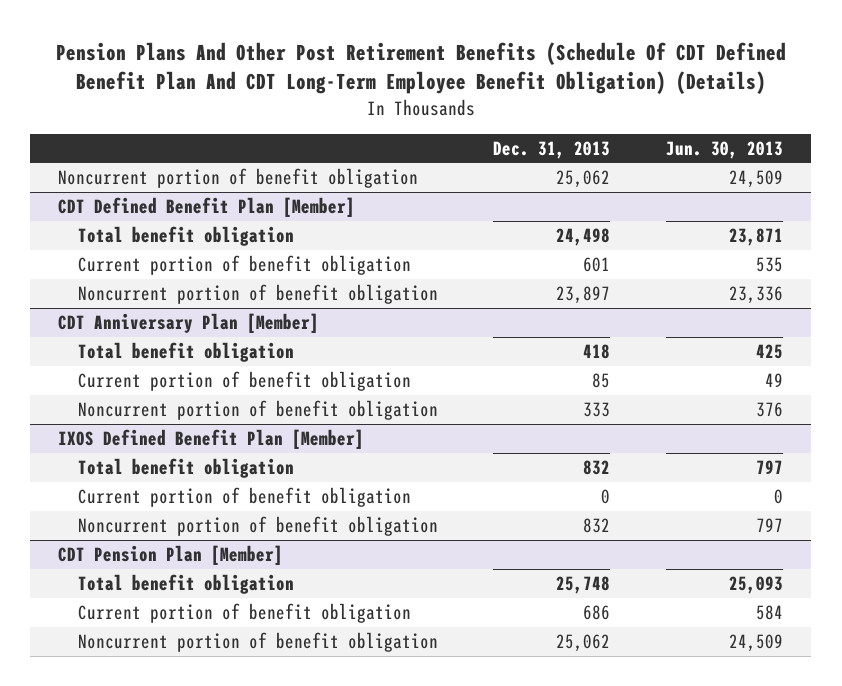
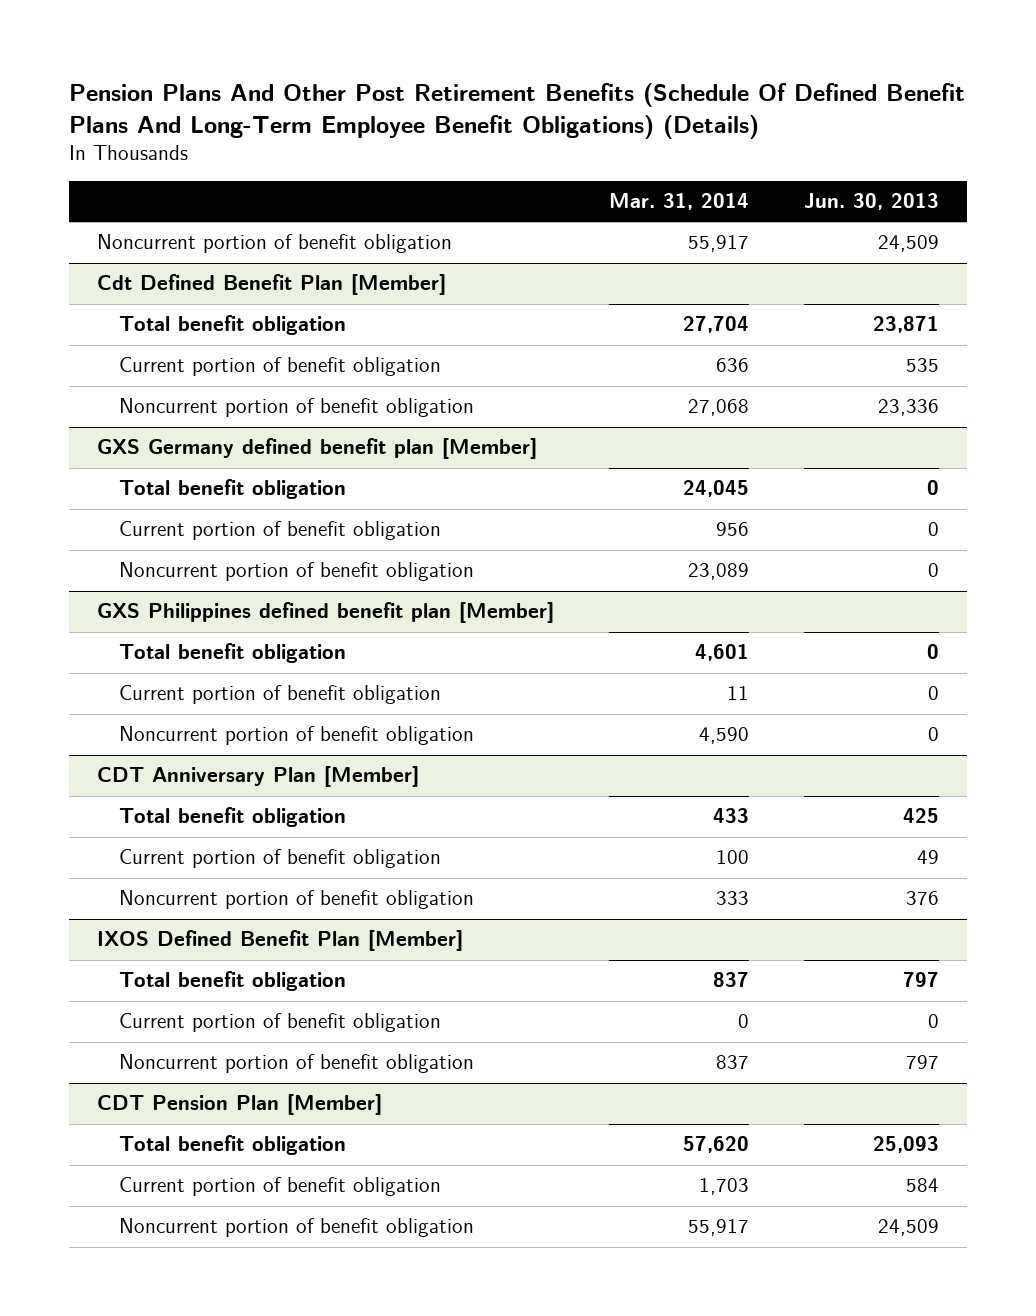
[55,41,786,95] Pension Plans And Other Post Retirement Benefits (Schedule Of CDT Defined Benefit Plan And CDT Long-Term Employee Benefit Obligation) (Details) -> [69,82,966,139] Pension Plans And Other Post Retirement Benefits (Schedule Of Defined Benefit Plans And Long-Term Employee Benefit Obligations) (Details)
[493,140,611,159] Dec. 31, 2013 -> none
none -> [608,192,749,210] Mar. 31, 2014
[58,196,356,217] CDT Defined Benefit Plan [Member] -> [96,274,446,296] Cdt Defined Benefit Plan [Member]
none -> [96,438,537,460] GXS Germany defined benefit plan [Member]
none -> [119,479,347,500] Total benefit obligation
none -> [119,521,442,541] Current portion of benefit obligation
none -> [119,562,475,582] Noncurrent portion of benefit obligation
none -> [96,602,554,624] GXS Philippines defined benefit plan [Member]
none -> [119,643,347,664] Total benefit obligation
none -> [119,685,442,705] Current portion of benefit obligation
none -> [119,726,475,746] Noncurrent portion of benefit obligation

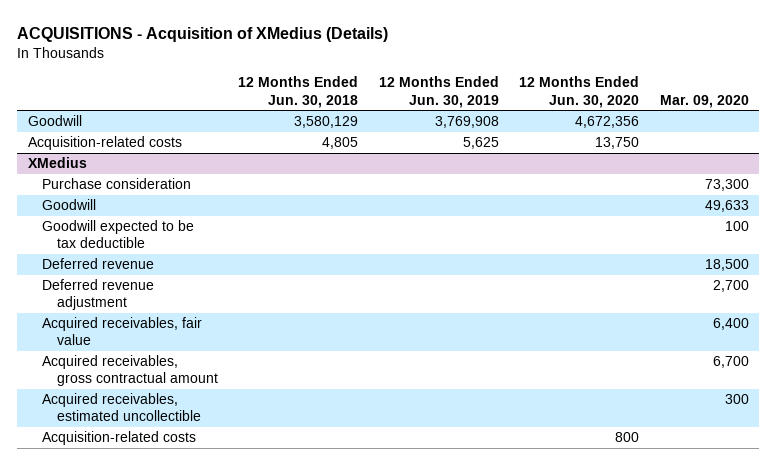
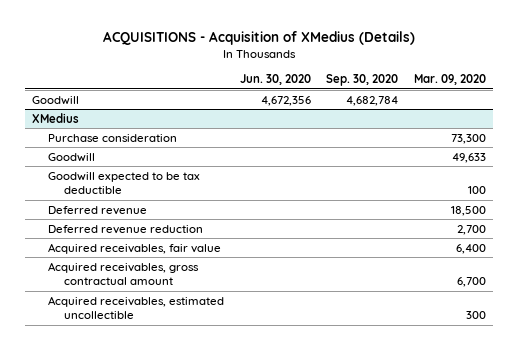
[238,76,359,108] 12 Months Ended Jun. 30, 2018 -> none
[378,76,499,108] 12 Months Ended Jun. 30, 2019 -> none
[519,76,640,108] 12 Months Ended Jun. 30, 2020 -> none
none -> [239,74,311,86] Jun. 30, 2020
none -> [326,74,399,87] Sep. 30, 2020
[27,136,182,151] Acquisition-related costs -> none
[42,279,155,311] Deferred revenue adjustment -> [48,224,204,234] Deferred revenue reduction
[42,431,197,446] Acquisition-related costs -> none

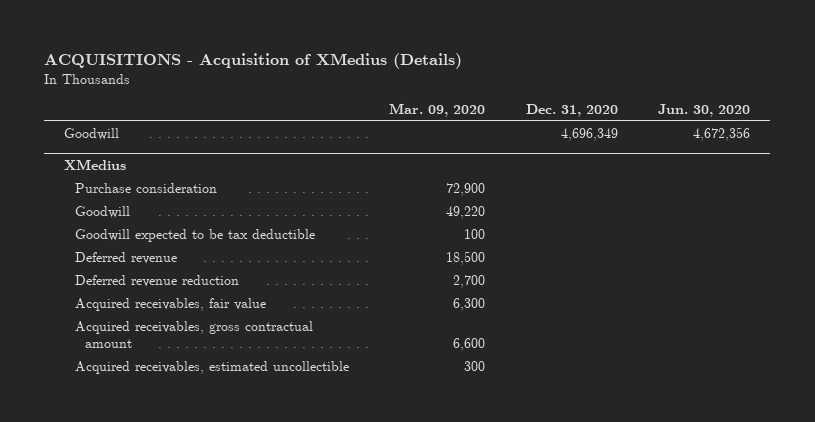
[326,74,399,87] Sep. 30, 2020 -> none
none -> [525,103,618,117] Dec. 31, 2020
[450,133,486,144] 73,300 -> [446,183,486,197] 72,900
[451,152,486,163] 49,633 -> [446,206,486,220] 49,220
[455,243,486,254] 6,400 -> [453,298,486,312] 6,300
[456,277,486,288] 6,700 -> [453,337,486,351] 6,600

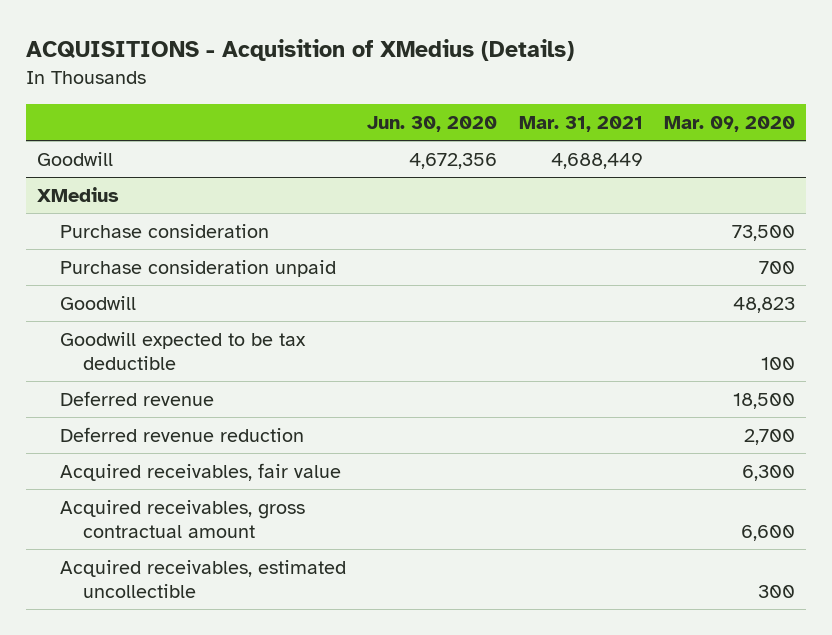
[525,103,618,117] Dec. 31, 2020 -> none
none -> [518,116,643,133] Mar. 31, 2021
[446,183,486,197] 72,900 -> [731,224,795,241] 73,500
none -> [59,259,336,277] Purchase consideration unpaid
[446,206,486,220] 49,220 -> [732,296,795,313] 48,823

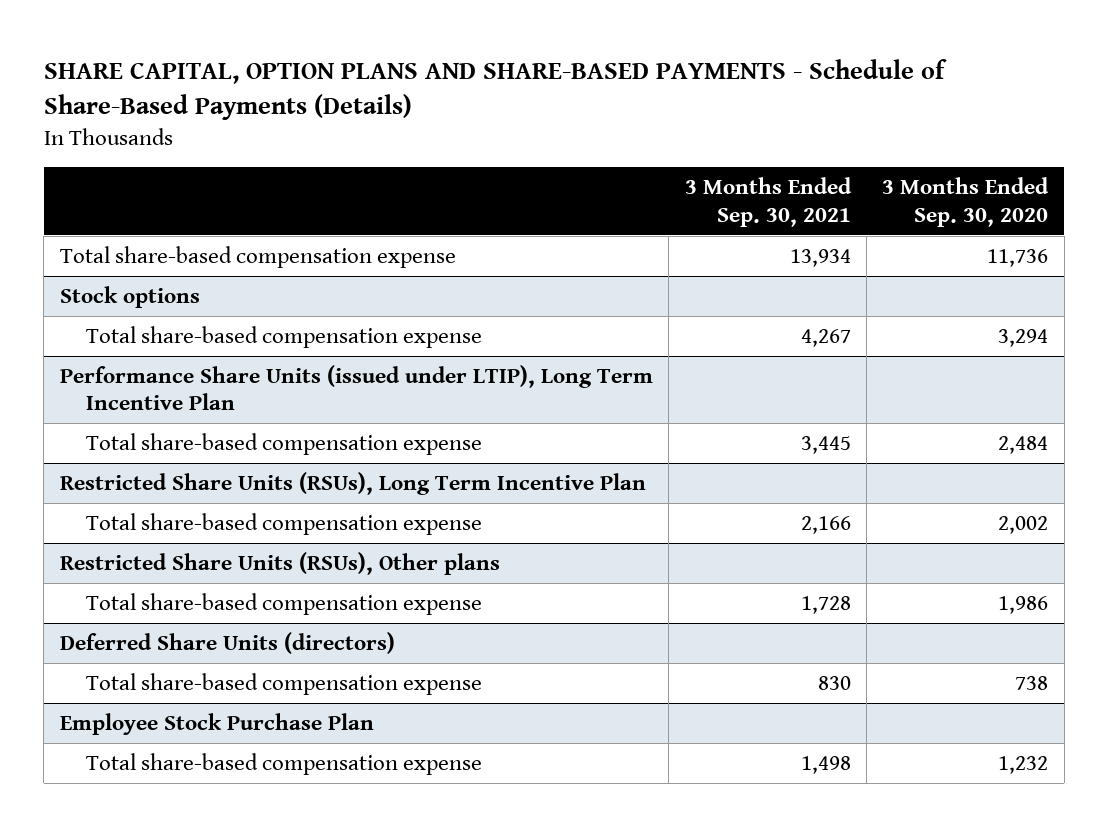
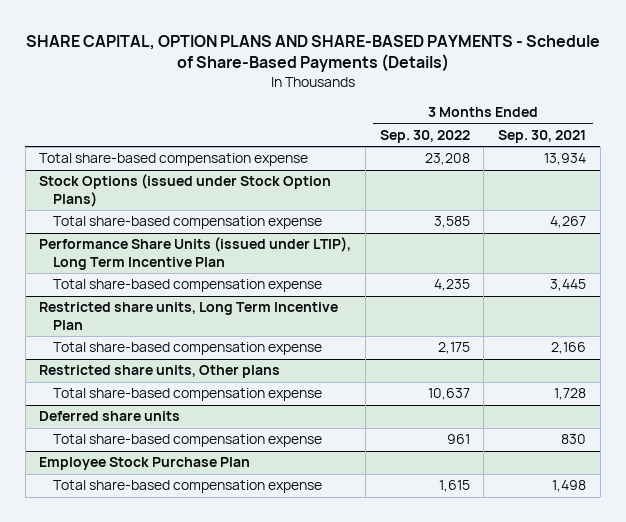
[882,177,1050,227] 3 Months Ended Sep. 30, 2020 -> none
none -> [379,130,470,144] Sep. 30, 2022
[59,286,200,309] Stock options -> [39,174,332,207] Stock Options (issued under Stock Option Plans)
[59,472,646,496] Restricted Share Units (RSUs), Long Term Incentive Plan -> [39,302,339,330] Restricted share units, Long Term Incentive Plan
[59,552,500,576] Restricted Share Units (RSUs), Other plans -> [39,365,281,379] Restricted share units, Other plans
[59,632,395,655] Deferred Share Units (directors) -> [39,411,181,422] Deferred share units

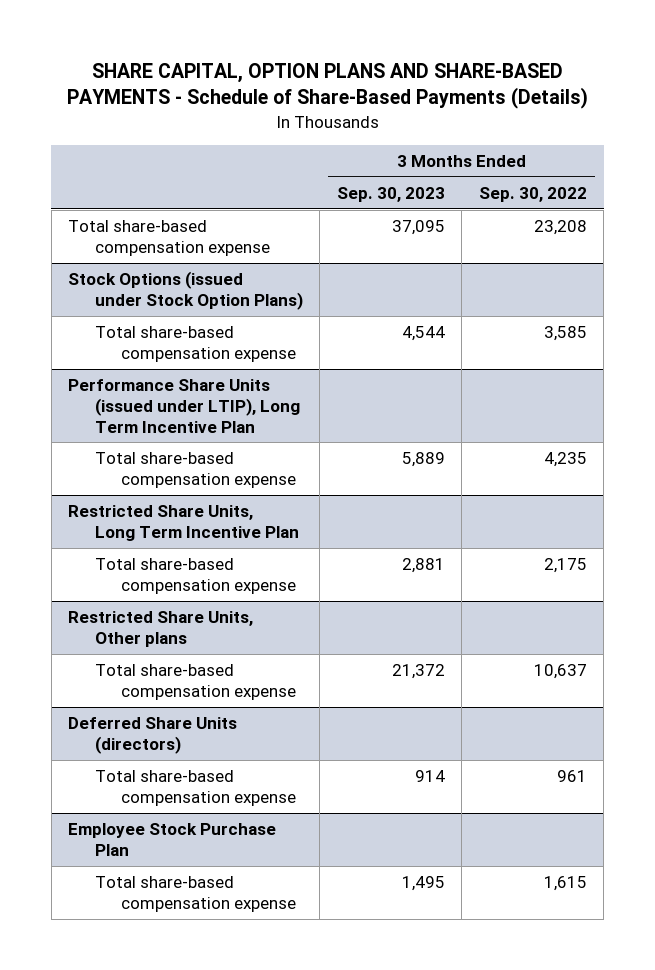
[498,130,587,144] Sep. 30, 2021 -> none
none -> [336,186,445,202] Sep. 30, 2023
[39,302,339,330] Restricted share units, Long Term Incentive Plan -> [68,505,299,541] Restricted Share Units, Long Term Incentive Plan
[39,365,281,379] Restricted share units, Other plans -> [68,611,254,647] Restricted Share Units, Other plans
[39,411,181,422] Deferred share units -> [68,717,238,754] Deferred Share Units (directors)

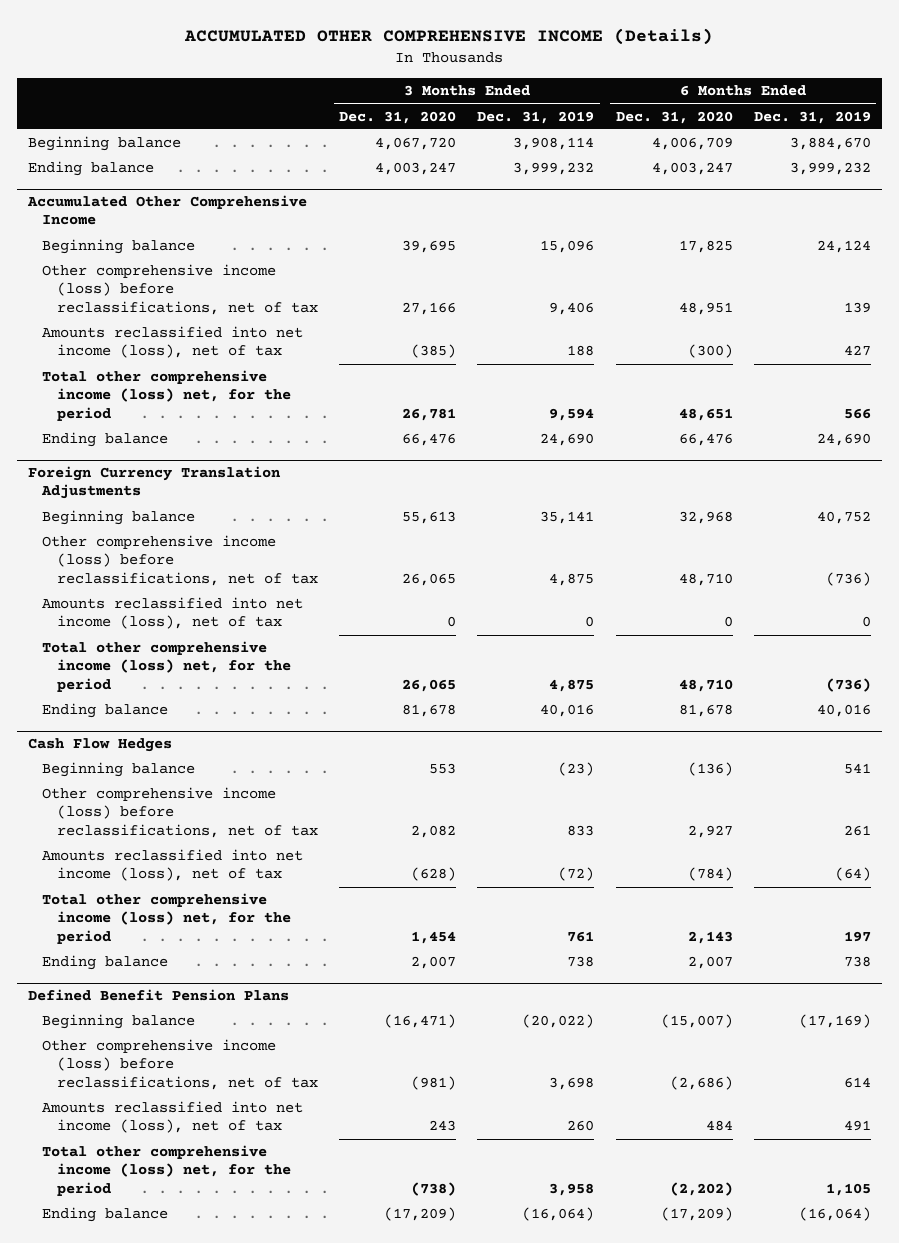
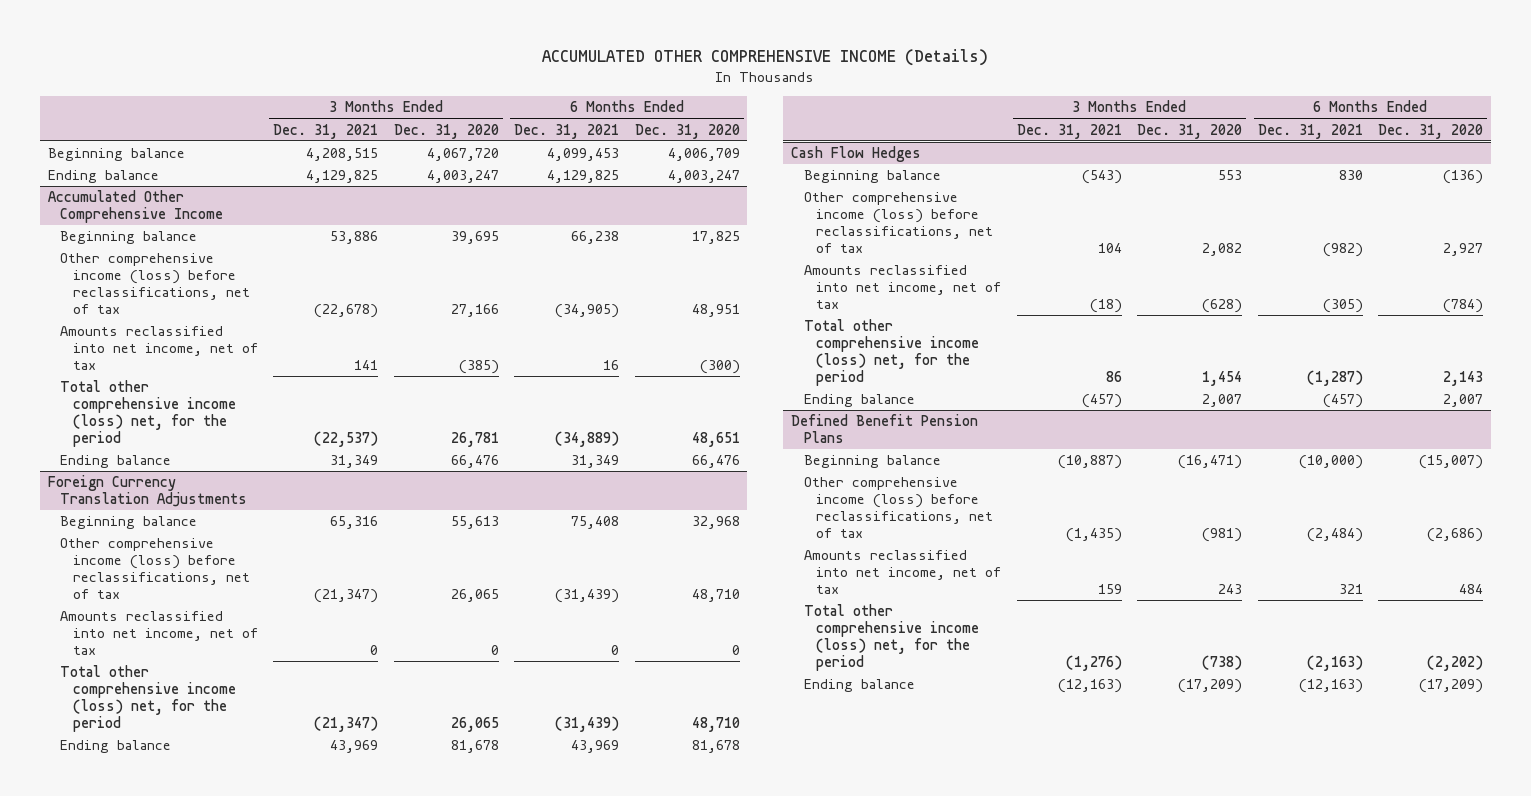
[477,110,595,124] Dec. 31, 2019 -> none
[753,110,871,124] Dec. 31, 2019 -> none
none -> [273,123,379,139] Dec. 31, 2021
none -> [514,123,620,139] Dec. 31, 2021
[42,326,304,359] Amounts reclassified into net income (loss), net of tax -> [60,326,258,371] Amounts reclassified into net income, net of tax
[42,597,304,630] Amounts reclassified into net income (loss), net of tax -> [60,611,258,656] Amounts reclassified into net income, net of tax
[42,849,304,882] Amounts reclassified into net income (loss), net of tax -> [803,265,1002,310] Amounts reclassified into net income, net of tax
[42,1101,304,1134] Amounts reclassified into net income (loss), net of tax -> [803,550,1002,595] Amounts reclassified into net income, net of tax

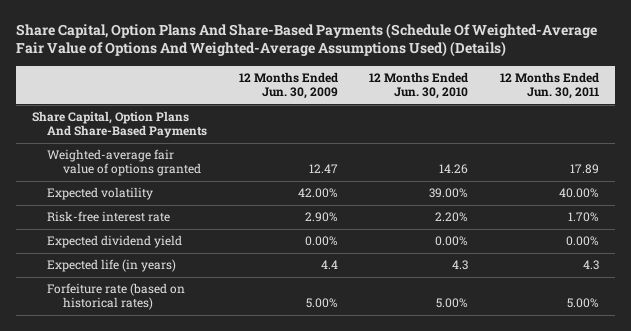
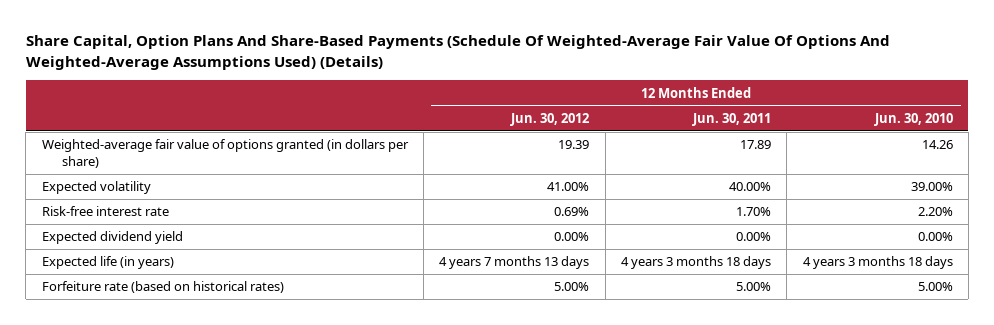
[15,22,597,58] Share Capital, Option Plans And Share-Based Payments (Schedule Of Weighted-Average Fair Value of Options And Weighted-Average Assumptions Used) (Details) -> [25,35,890,70] Share Capital, Option Plans And Share-Based Payments (Schedule Of Weighted-Average Fair Value Of Options And Weighted-Average Assumptions Used) (Details)
[238,71,338,100] 12 Months Ended Jun. 30, 2009 -> none
none -> [510,112,590,126] Jun. 30, 2012
[31,111,208,139] Share Capital, Option Plans And Share-Based Payments -> none
[47,149,201,177] Weighted-average fair value of options granted -> [41,139,409,168] Weighted-average fair value of options granted (in dollars per share)
[452,260,469,271] 4.3 -> [802,256,953,270] 4 years 3 months 18 days
[583,260,600,271] 4.3 -> [620,256,771,270] 4 years 3 months 18 days

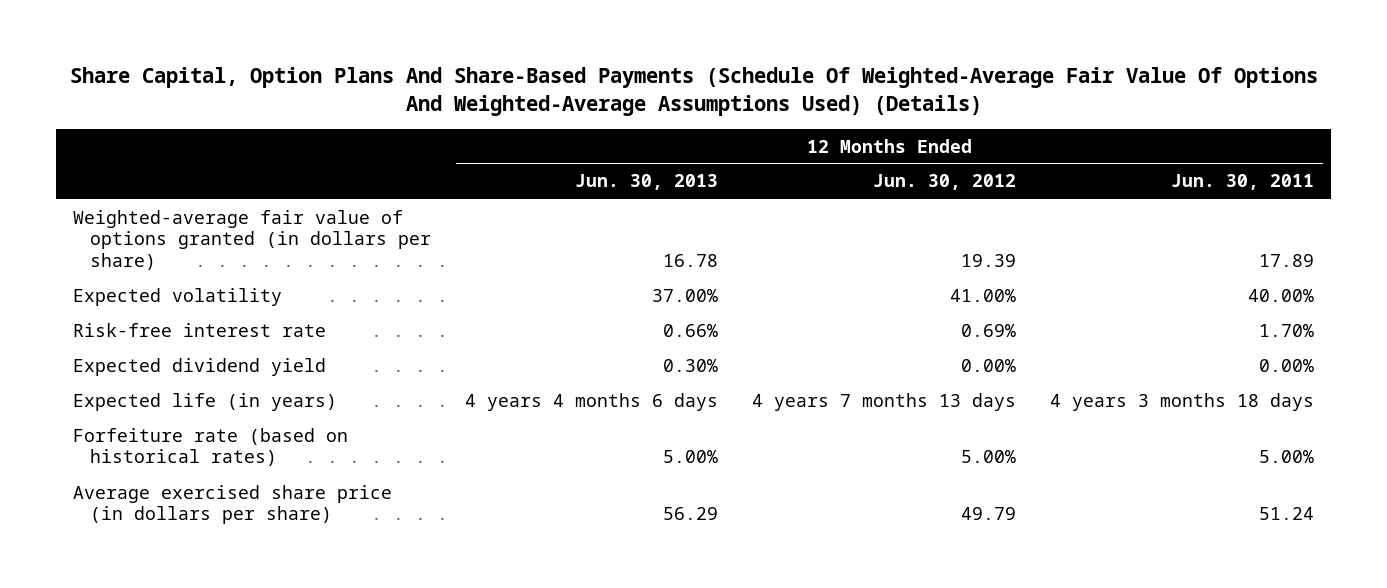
[873,112,953,126] Jun. 30, 2010 -> none
none -> [574,174,718,191] Jun. 30, 2013
none -> [72,484,392,525] Average exercised share price (in dollars per share)

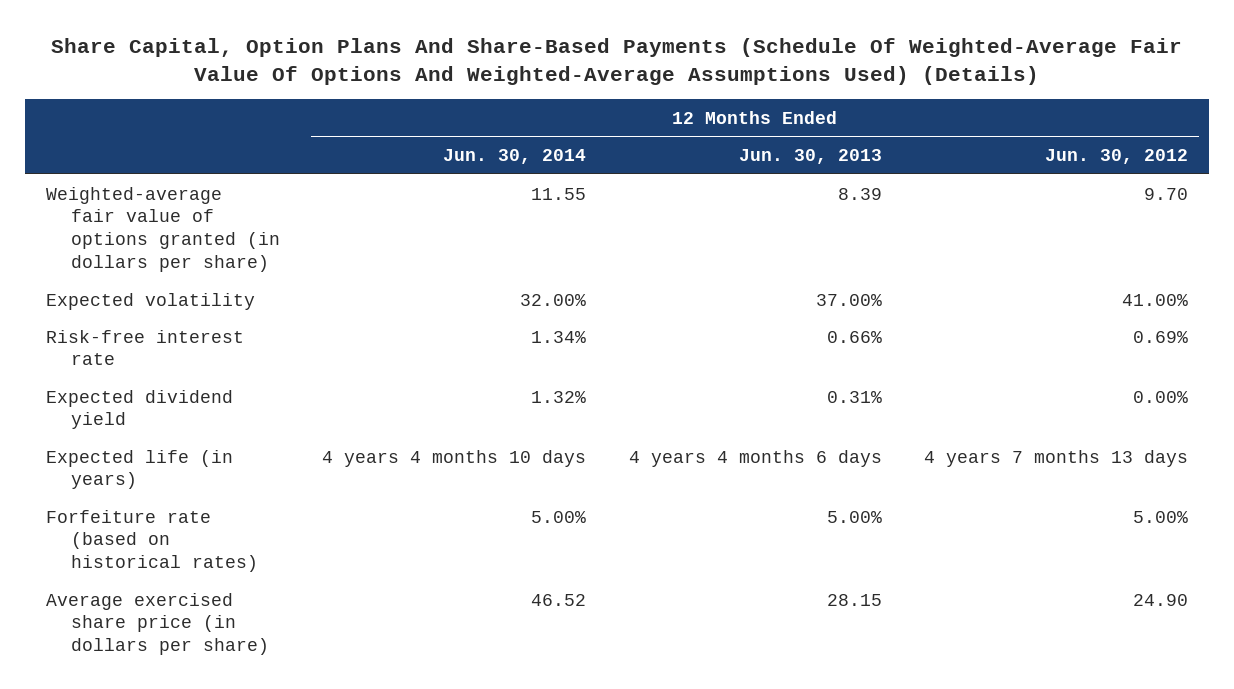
[1171,174,1315,191] Jun. 30, 2011 -> none
none -> [443,148,587,164] Jun. 30, 2014
[662,254,718,268] 16.78 -> [837,187,882,200] 8.39
[961,254,1017,268] 19.39 -> [1144,187,1189,200] 9.70
[662,358,718,372] 0.30% -> [826,390,882,403] 0.31%
[662,507,718,521] 56.29 -> [826,593,882,606] 28.15
[961,507,1017,521] 49.79 -> [1133,593,1189,606] 24.90

